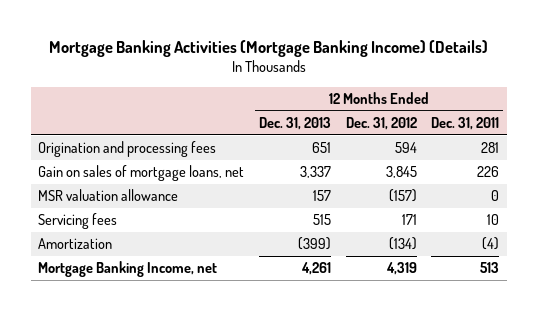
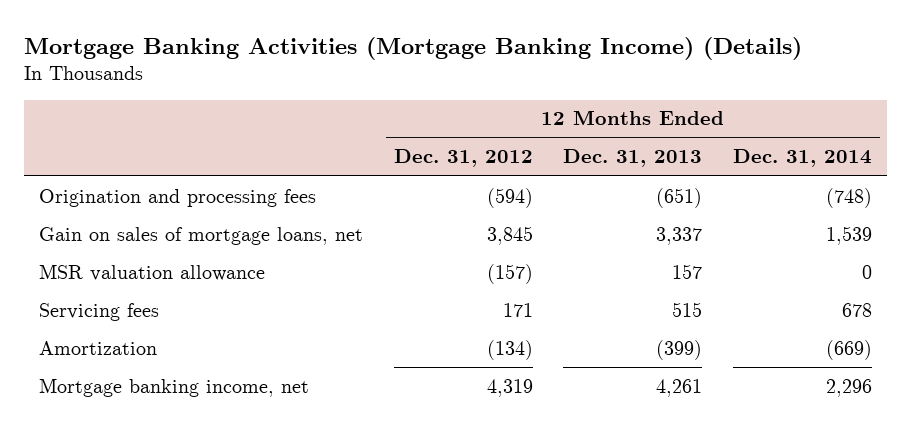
[431,116,500,130] Dec. 31, 2011 -> none
none -> [733,149,873,168] Dec. 31, 2014
[311,142,331,154] 651 -> [656,187,703,208] (651)
[394,142,417,154] 594 -> [486,187,533,208] (594)
[38,261,218,278] Mortgage Banking Income, net -> [39,377,310,397] Mortgage banking income, net

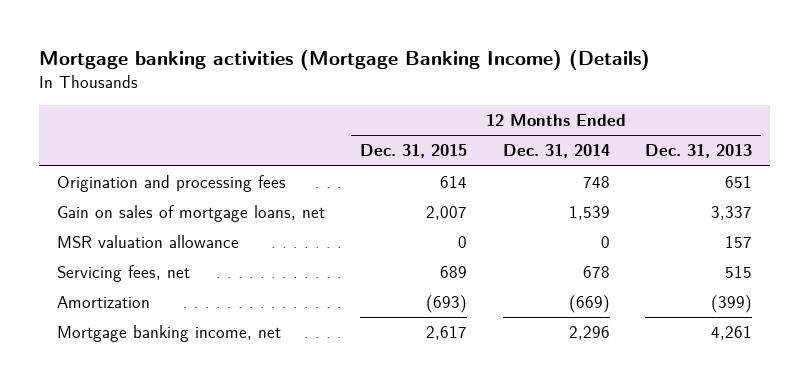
[23,36,802,60] Mortgage Banking Activities (Mortgage Banking Income) (Details) -> [38,50,650,71] Mortgage banking activities (Mortgage Banking Income) (Details)
[393,149,533,168] Dec. 31, 2012 -> none
none -> [360,144,468,159] Dec. 31, 2015
[656,187,703,208] (651) -> [725,176,753,189] 651
[826,187,873,208] (748) -> [582,176,610,189] 748
[39,302,160,321] Servicing fees -> [56,265,190,283] Servicing fees, net

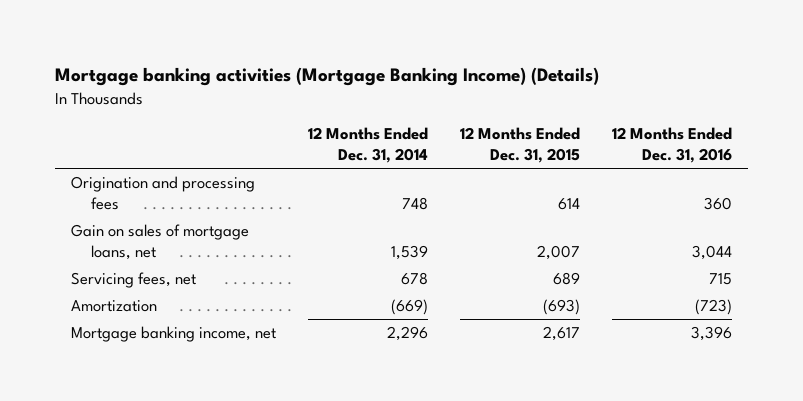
[645,144,753,159] Dec. 31, 2013 -> none
none -> [611,127,732,164] 12 Months Ended Dec. 31, 2016
[56,235,239,249] MSR valuation allowance -> none

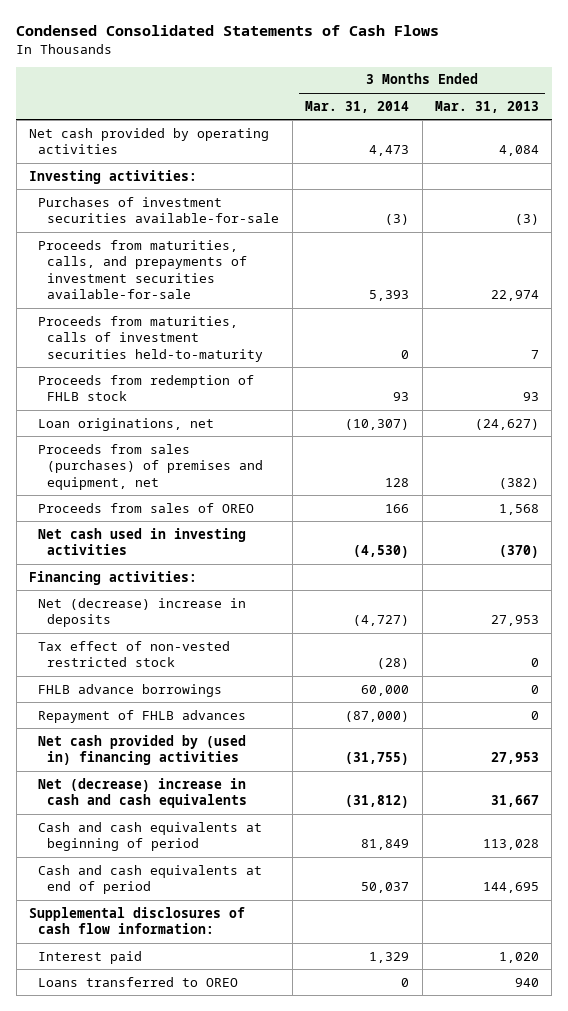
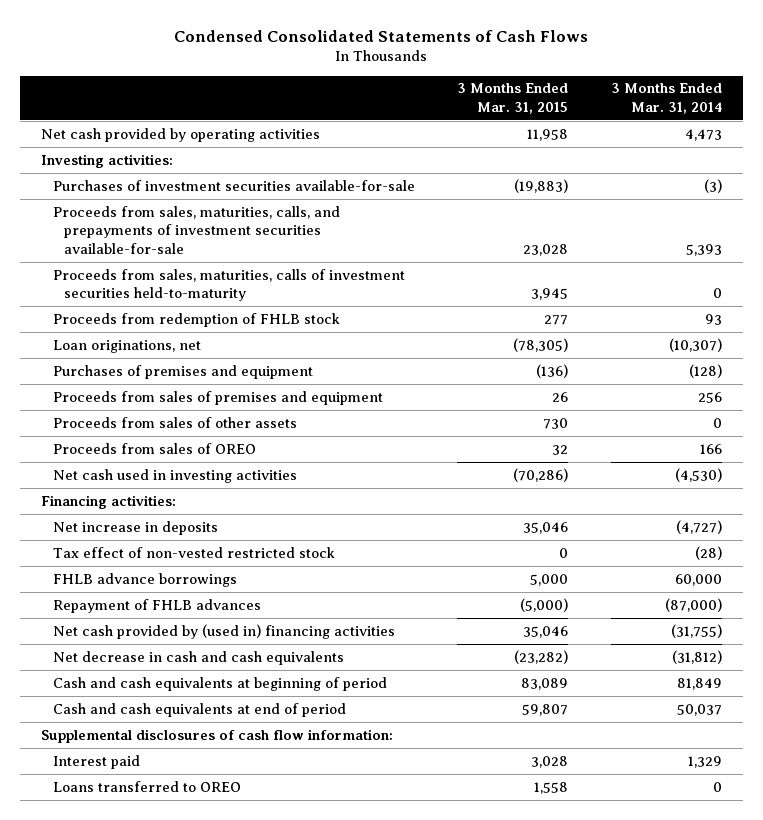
[434,100,539,113] Mar. 31, 2013 -> none
none -> [457,83,569,114] 3 Months Ended Mar. 31, 2015
[38,239,248,300] Proceeds from maturities, calls, and prepayments of investment securities available-for-sale -> [52,205,340,254] Proceeds from sales, maturities, calls, and prepayments of investment securities available-for-sale
[38,315,264,362] Proceeds from maturities, calls of investment securities held-to-maturity -> [52,268,405,302] Proceeds from sales, maturities, calls of investment securities held-to-maturity
[38,443,264,490] Proceeds from sales (purchases) of premises and equipment, net -> [52,364,313,379] Purchases of premises and equipment
[385,477,410,487] 128 -> [688,363,722,378] (128)
none -> [52,390,383,405] Proceeds from sales of premises and equipment
none -> [52,416,297,428] Proceeds from sales of other assets
[38,597,247,628] Net (decrease) increase in deposits -> [52,520,218,535] Net increase in deposits
[38,777,248,809] Net (decrease) increase in cash and cash equivalents -> [52,650,344,665] Net decrease in cash and cash equivalents

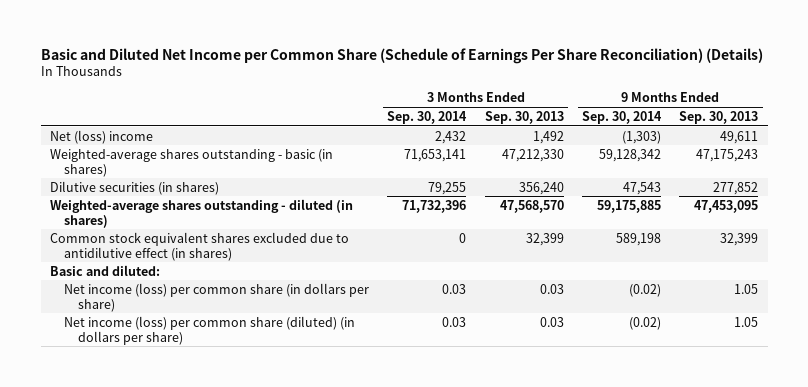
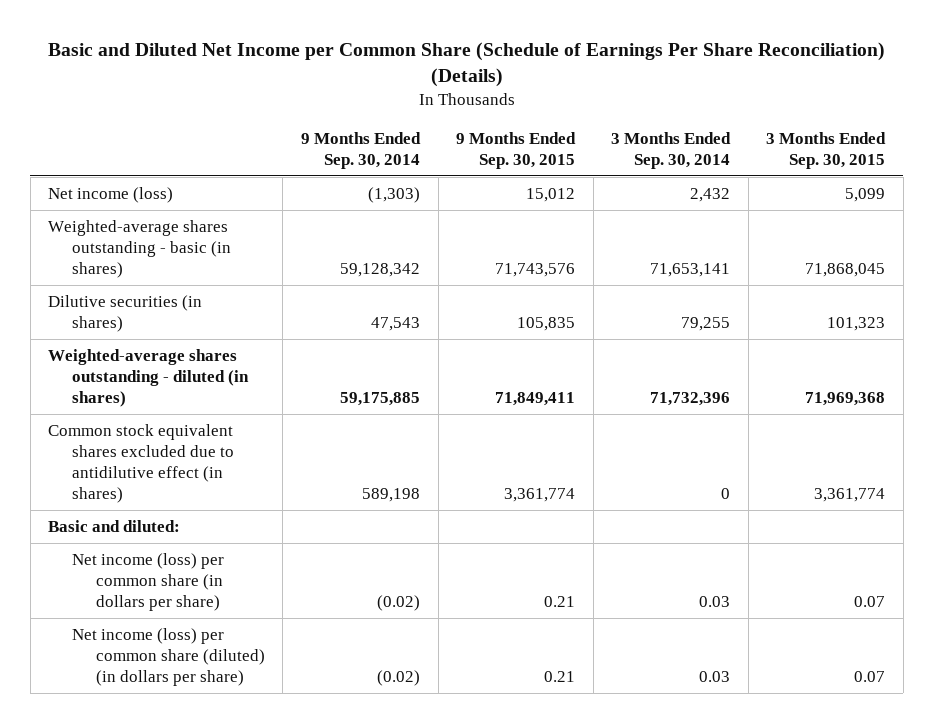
[484,110,564,124] Sep. 30, 2013 -> none
[679,110,759,124] Sep. 30, 2013 -> none
none -> [456,131,577,169] 9 Months Ended Sep. 30, 2015
none -> [766,131,887,169] 3 Months Ended Sep. 30, 2015
[49,129,153,144] Net (loss) income -> [48,186,174,203] Net income (loss)

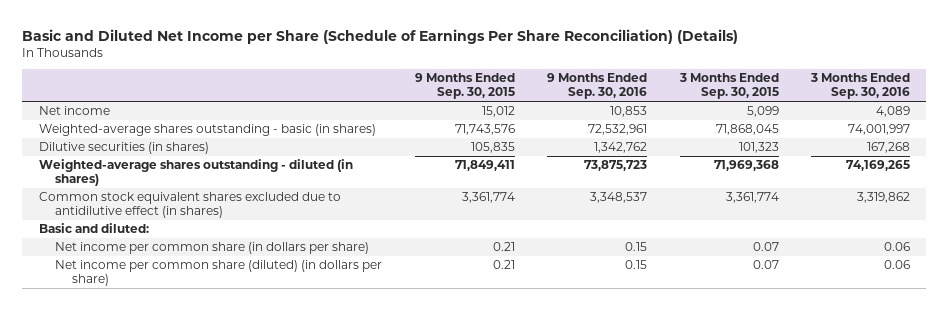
[47,42,885,88] Basic and Diluted Net Income per Common Share (Schedule of Earnings Per Share Reconciliation) (Details) -> [22,28,739,44] Basic and Diluted Net Income per Share (Schedule of Earnings Per Share Reconciliation) (Details)
[300,131,421,169] 9 Months Ended Sep. 30, 2014 -> none
[611,131,732,169] 3 Months Ended Sep. 30, 2014 -> none
none -> [547,73,648,100] 9 Months Ended Sep. 30, 2016
none -> [810,73,911,100] 3 Months Ended Sep. 30, 2016
[48,186,174,203] Net income (loss) -> [38,106,110,116] Net income
[72,552,225,611] Net income (loss) per common share (in dollars per share) -> [55,242,370,255] Net income per common share (in dollars per share)
[72,627,265,686] Net income (loss) per common share (diluted) (in dollars per share) -> [55,260,383,287] Net income per common share (diluted) (in dollars per share)

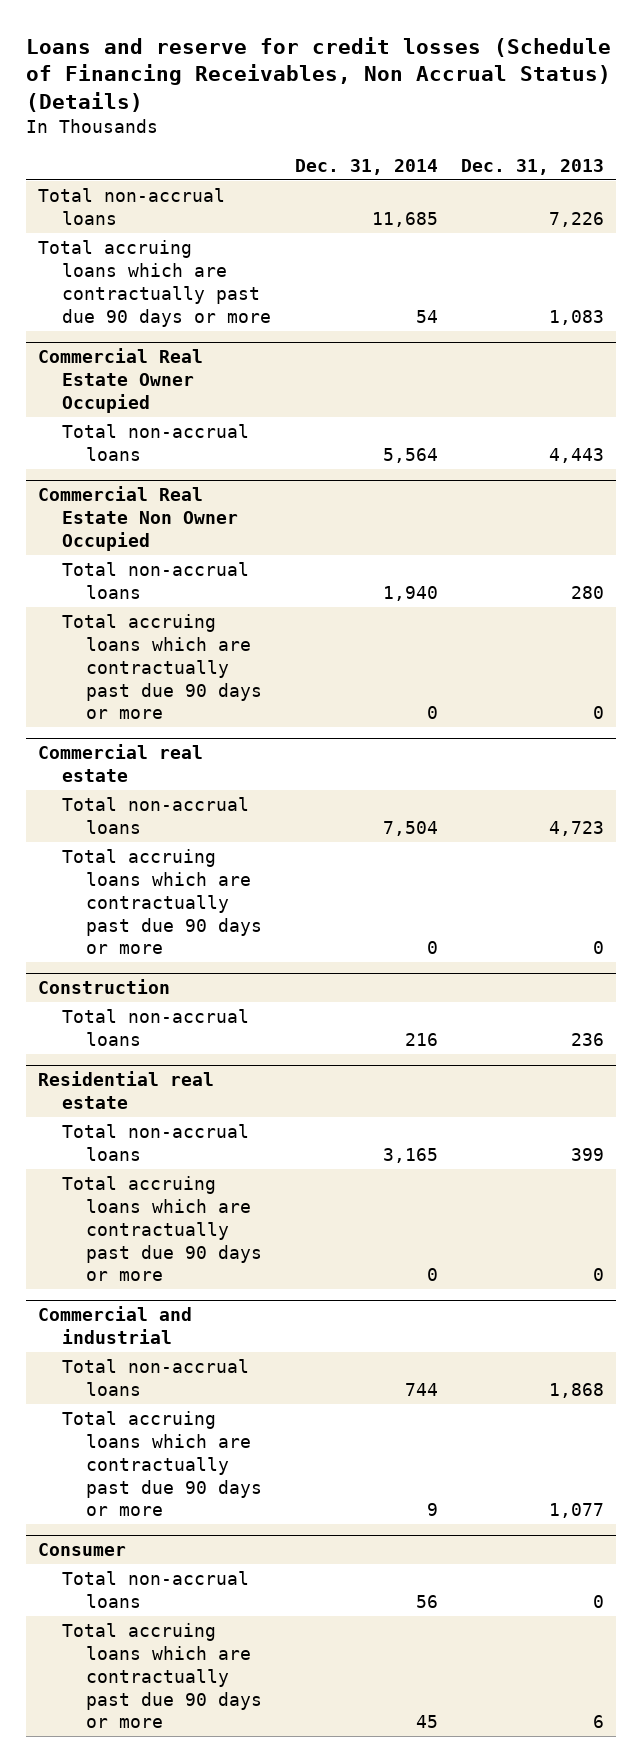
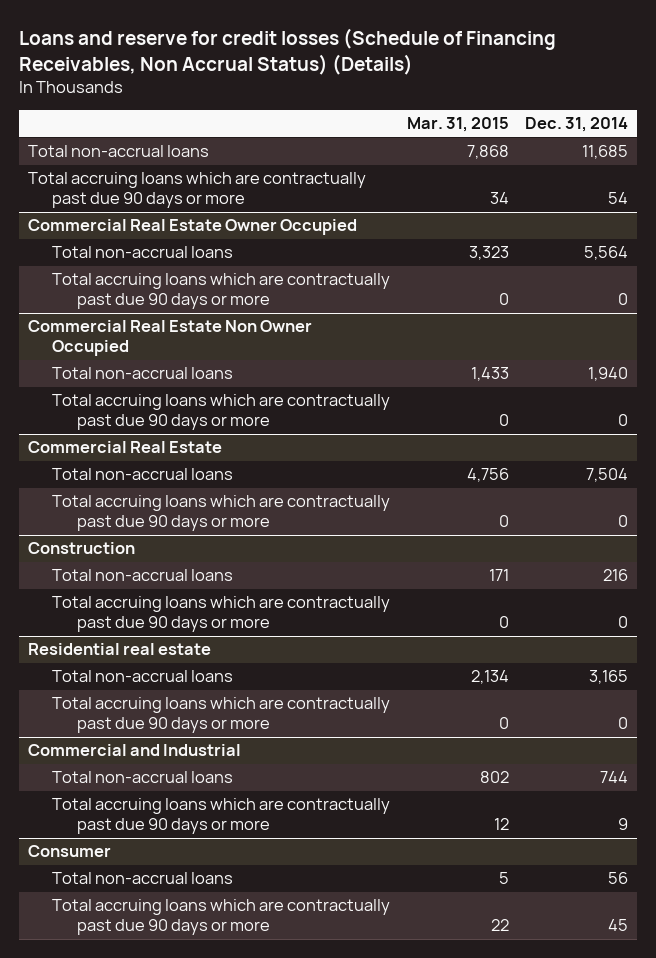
[461,158,605,175] Dec. 31, 2013 -> none
none -> [406,117,509,133] Mar. 31, 2015
none -> [52,273,391,310] Total accruing loans which are contractually past due 90 days or more
[37,744,203,783] Commercial real estate -> [27,441,222,454] Commercial Real Estate
none -> [52,596,391,633] Total accruing loans which are contractually past due 90 days or more
[37,1306,192,1345] Commercial and industrial -> [27,744,241,757] Commercial and Industrial

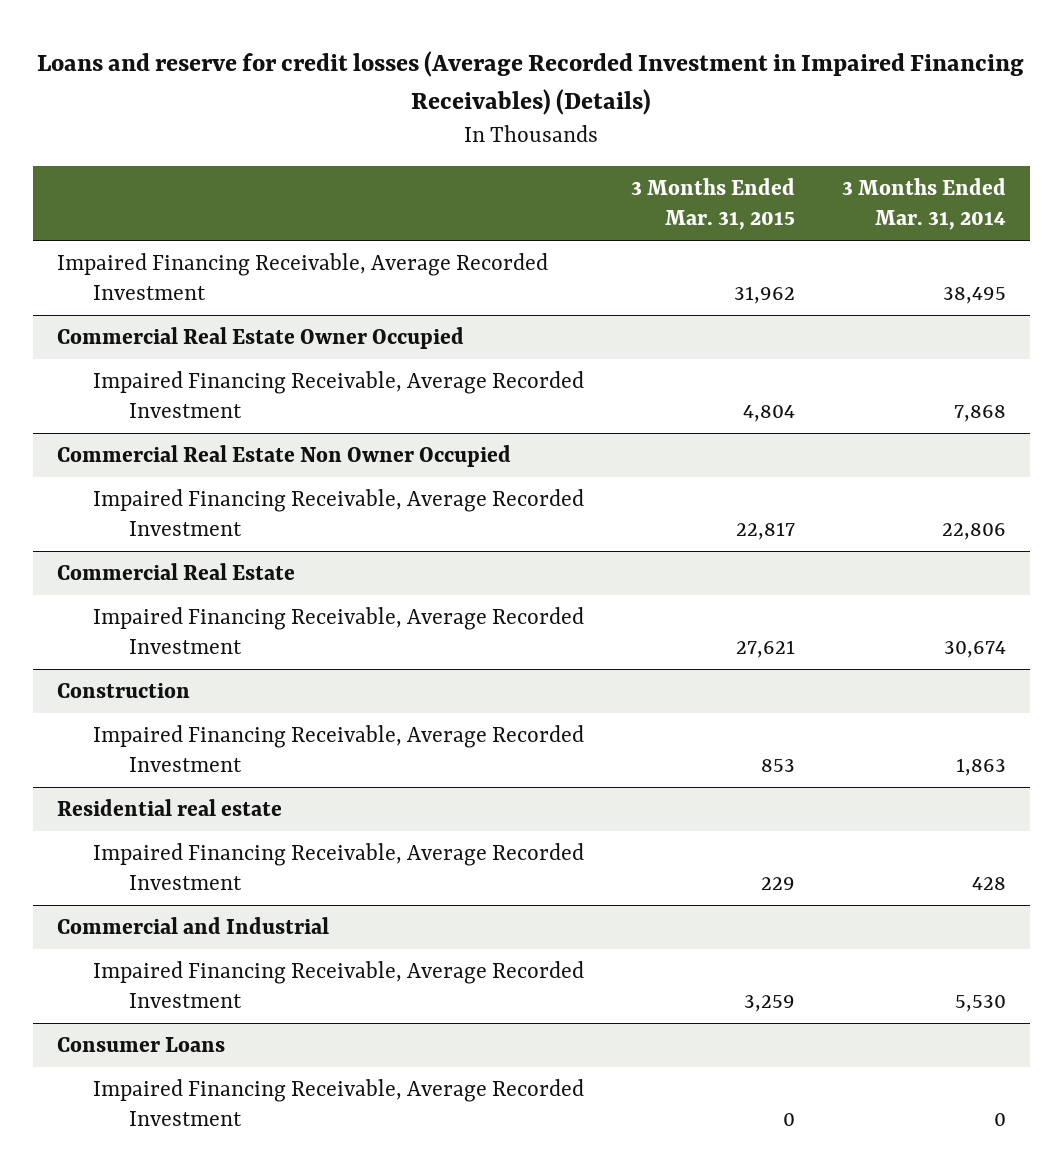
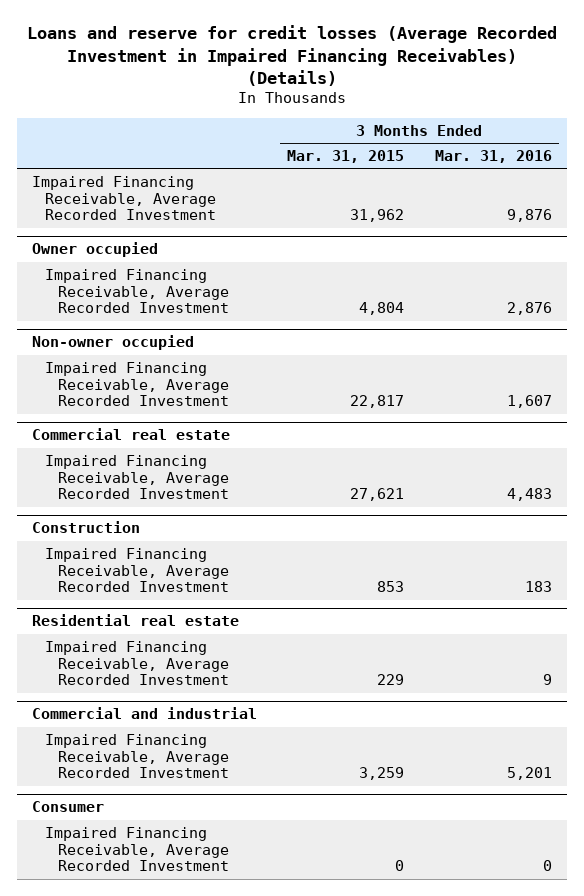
[842,178,1007,230] 3 Months Ended Mar. 31, 2014 -> none
none -> [434,149,552,163] Mar. 31, 2016
[56,327,464,350] Commercial Real Estate Owner Occupied -> [32,242,159,258] Owner occupied
[56,445,511,468] Commercial Real Estate Non Owner Occupied -> [32,335,195,351] Non-owner occupied
[56,563,295,581] Commercial Real Estate -> [32,428,231,441] Commercial real estate
[56,917,329,935] Commercial and Industrial -> [32,707,258,720] Commercial and industrial
[56,1037,225,1053] Consumer Loans -> [32,801,105,813] Consumer

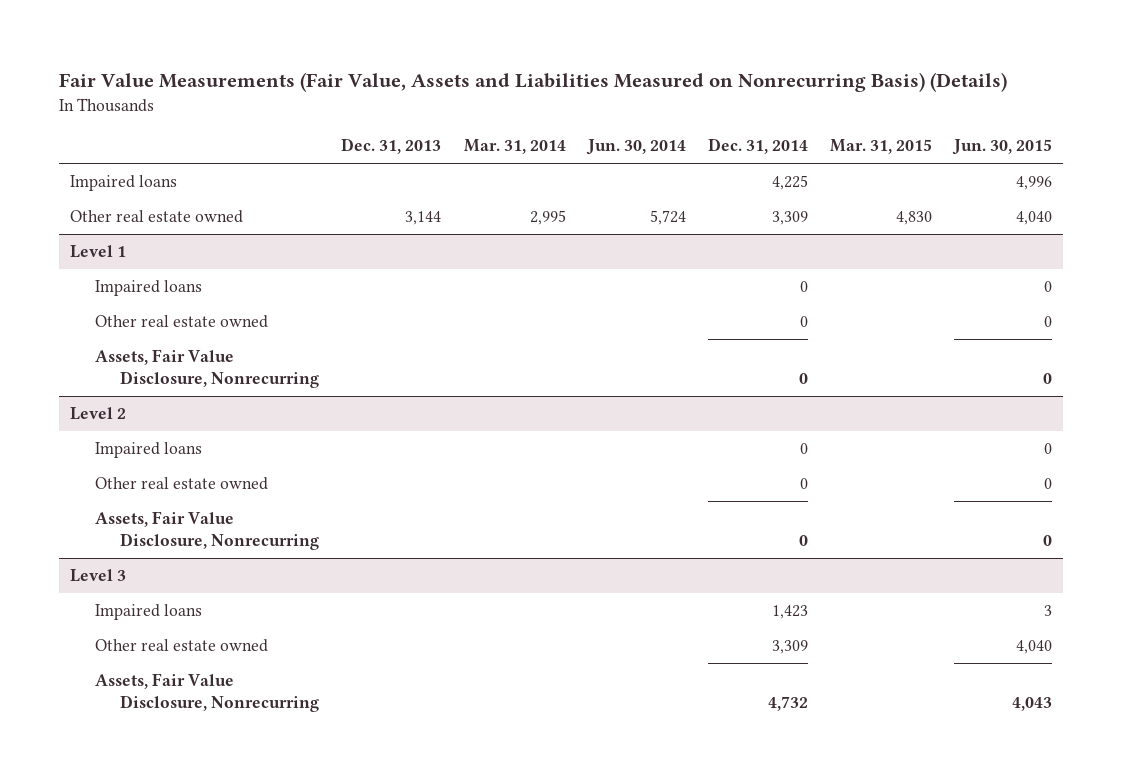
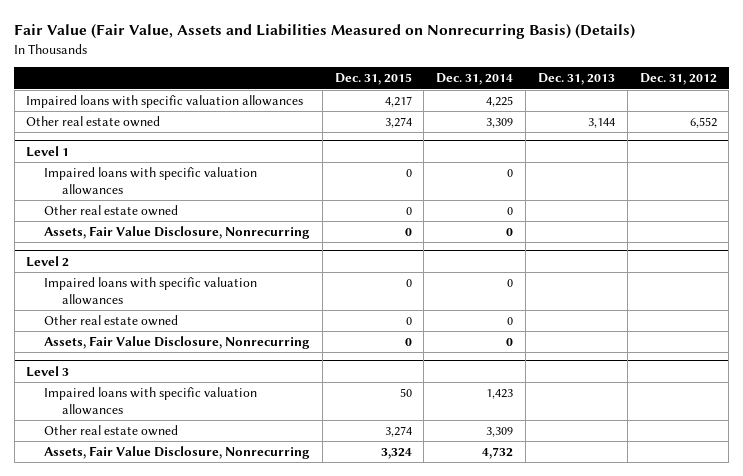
[59,71,1008,92] Fair Value Measurements (Fair Value, Assets and Liabilities Measured on Nonrecurring Basis) (Details) -> [14,24,636,40] Fair Value (Fair Value, Assets and Liabilities Measured on Nonrecurring Basis) (Details)
[463,139,566,155] Mar. 31, 2014 -> none
[585,139,686,156] Jun. 30, 2014 -> none
[829,139,932,155] Mar. 31, 2015 -> none
[952,139,1053,156] Jun. 30, 2015 -> none
none -> [334,73,412,86] Dec. 31, 2015
none -> [639,73,717,86] Dec. 31, 2012
[70,175,178,192] Impaired loans -> [26,95,304,109] Impaired loans with specific valuation allowances
[95,280,203,297] Impaired loans -> [43,167,257,196] Impaired loans with specific valuation allowances
[95,442,203,459] Impaired loans -> [43,277,257,306] Impaired loans with specific valuation allowances
[95,604,203,621] Impaired loans -> [43,387,257,416] Impaired loans with specific valuation allowances

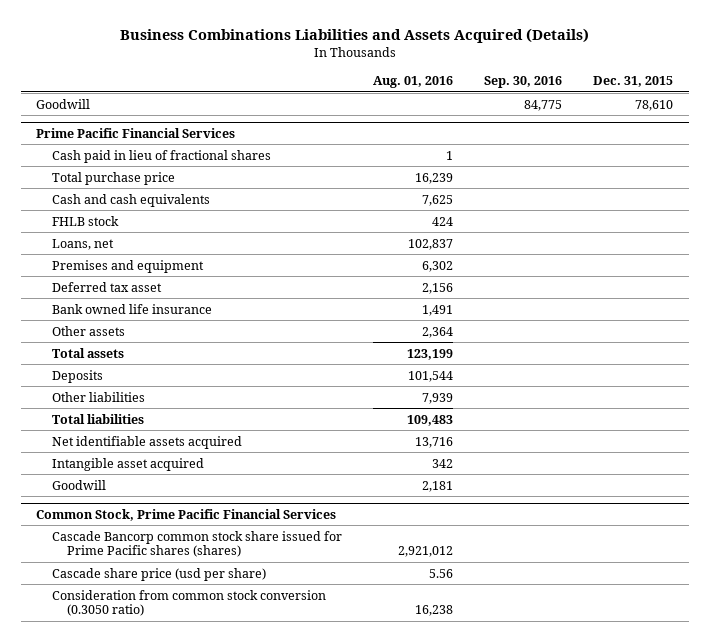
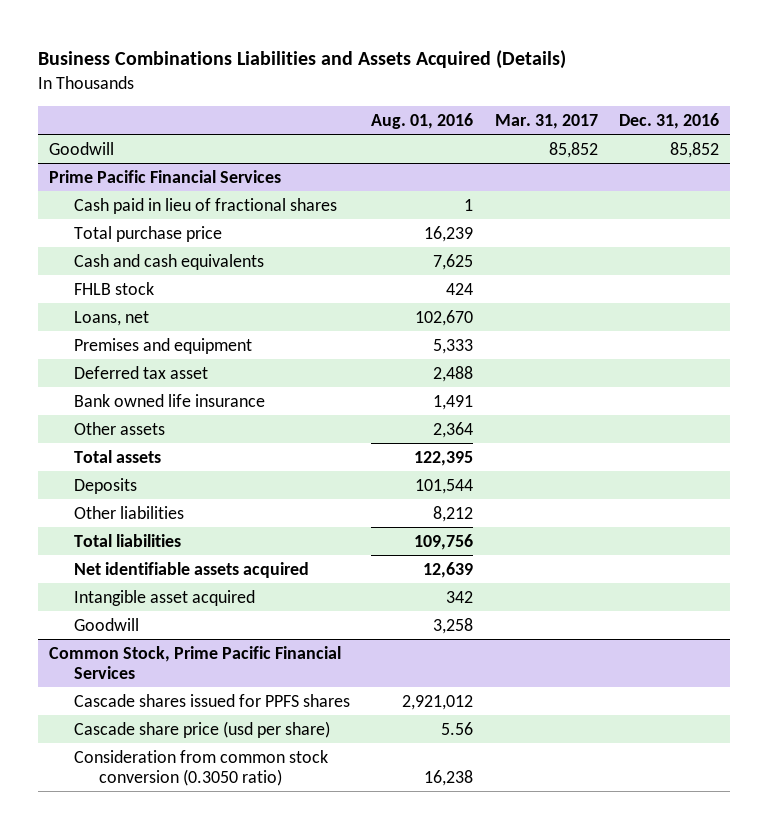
[484,76,563,89] Sep. 30, 2016 -> none
[593,76,674,88] Dec. 31, 2015 -> none
none -> [494,113,598,129] Mar. 31, 2017
none -> [619,112,720,129] Dec. 31, 2016
[407,238,453,250] 102,837 -> [415,309,474,326] 102,670
[421,260,453,272] 6,302 -> [433,338,474,354] 5,333
[421,282,453,294] 2,156 -> [433,365,474,382] 2,488
[406,348,453,360] 123,199 -> [414,450,474,466] 122,395
[421,392,453,404] 7,939 -> [433,505,474,522] 8,212
[406,414,453,426] 109,483 -> [414,533,474,550] 109,756
[414,436,453,448] 13,716 -> [423,561,474,578] 12,639
[421,480,453,492] 2,181 -> [433,617,474,634] 3,258
[51,530,342,558] Cascade Bancorp common stock share issued for Prime Pacific shares (shares) -> [73,693,350,707] Cascade shares issued for PPFS shares

